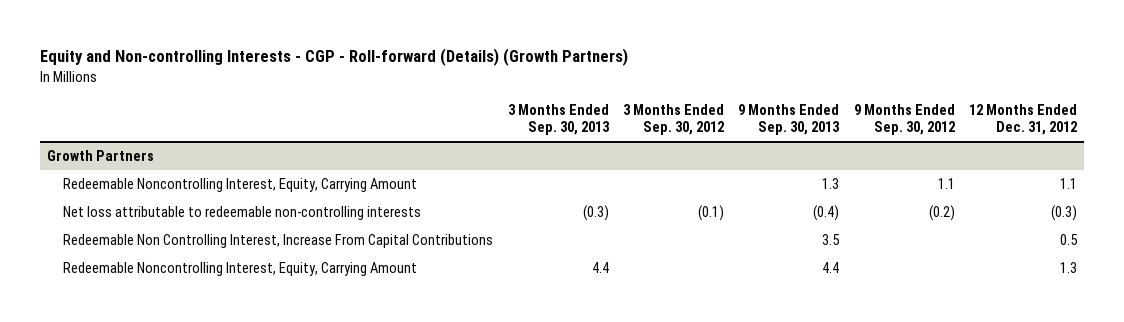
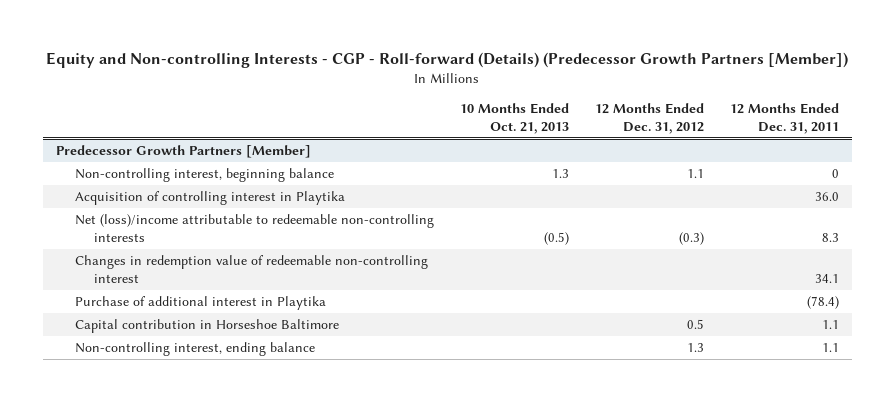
[39,48,628,67] Equity and Non-controlling Interests - CGP - Roll-forward (Details) (Growth Partners) -> [46,52,849,69] Equity and Non-controlling Interests - CGP - Roll-forward (Details) (Predecessor Growth Partners [Member])
[507,104,610,136] 3 Months Ended Sep. 30, 2013 -> none
[622,104,724,136] 3 Months Ended Sep. 30, 2012 -> none
[738,104,841,136] 9 Months Ended Sep. 30, 2013 -> none
[853,104,955,136] 9 Months Ended Sep. 30, 2012 -> none
none -> [459,102,569,134] 10 Months Ended Oct. 21, 2013
none -> [729,102,839,134] 12 Months Ended Dec. 31, 2011
[47,150,155,162] Growth Partners -> [55,144,311,158] Predecessor Growth Partners [Member]
[63,178,418,193] Redeemable Noncontrolling Interest, Equity, Carrying Amount -> [74,167,334,182] Non-controlling interest, beginning balance
none -> [74,190,345,205] Acquisition of controlling interest in Playtika
[63,206,422,221] Net loss attributable to redeemable non-controlling interests -> [74,213,434,242] Net (loss)/income attributable to redeemable non-controlling interests
none -> [74,254,428,283] Changes in redemption value of redeemable non-controlling interest
none -> [74,295,326,310] Purchase of additional interest in Playtika
[63,234,494,249] Redeemable Non Controlling Interest, Increase From Capital Contributions -> [74,318,339,333] Capital contribution in Horseshoe Baltimore
[63,262,418,277] Redeemable Noncontrolling Interest, Equity, Carrying Amount -> [74,341,315,356] Non-controlling interest, ending balance

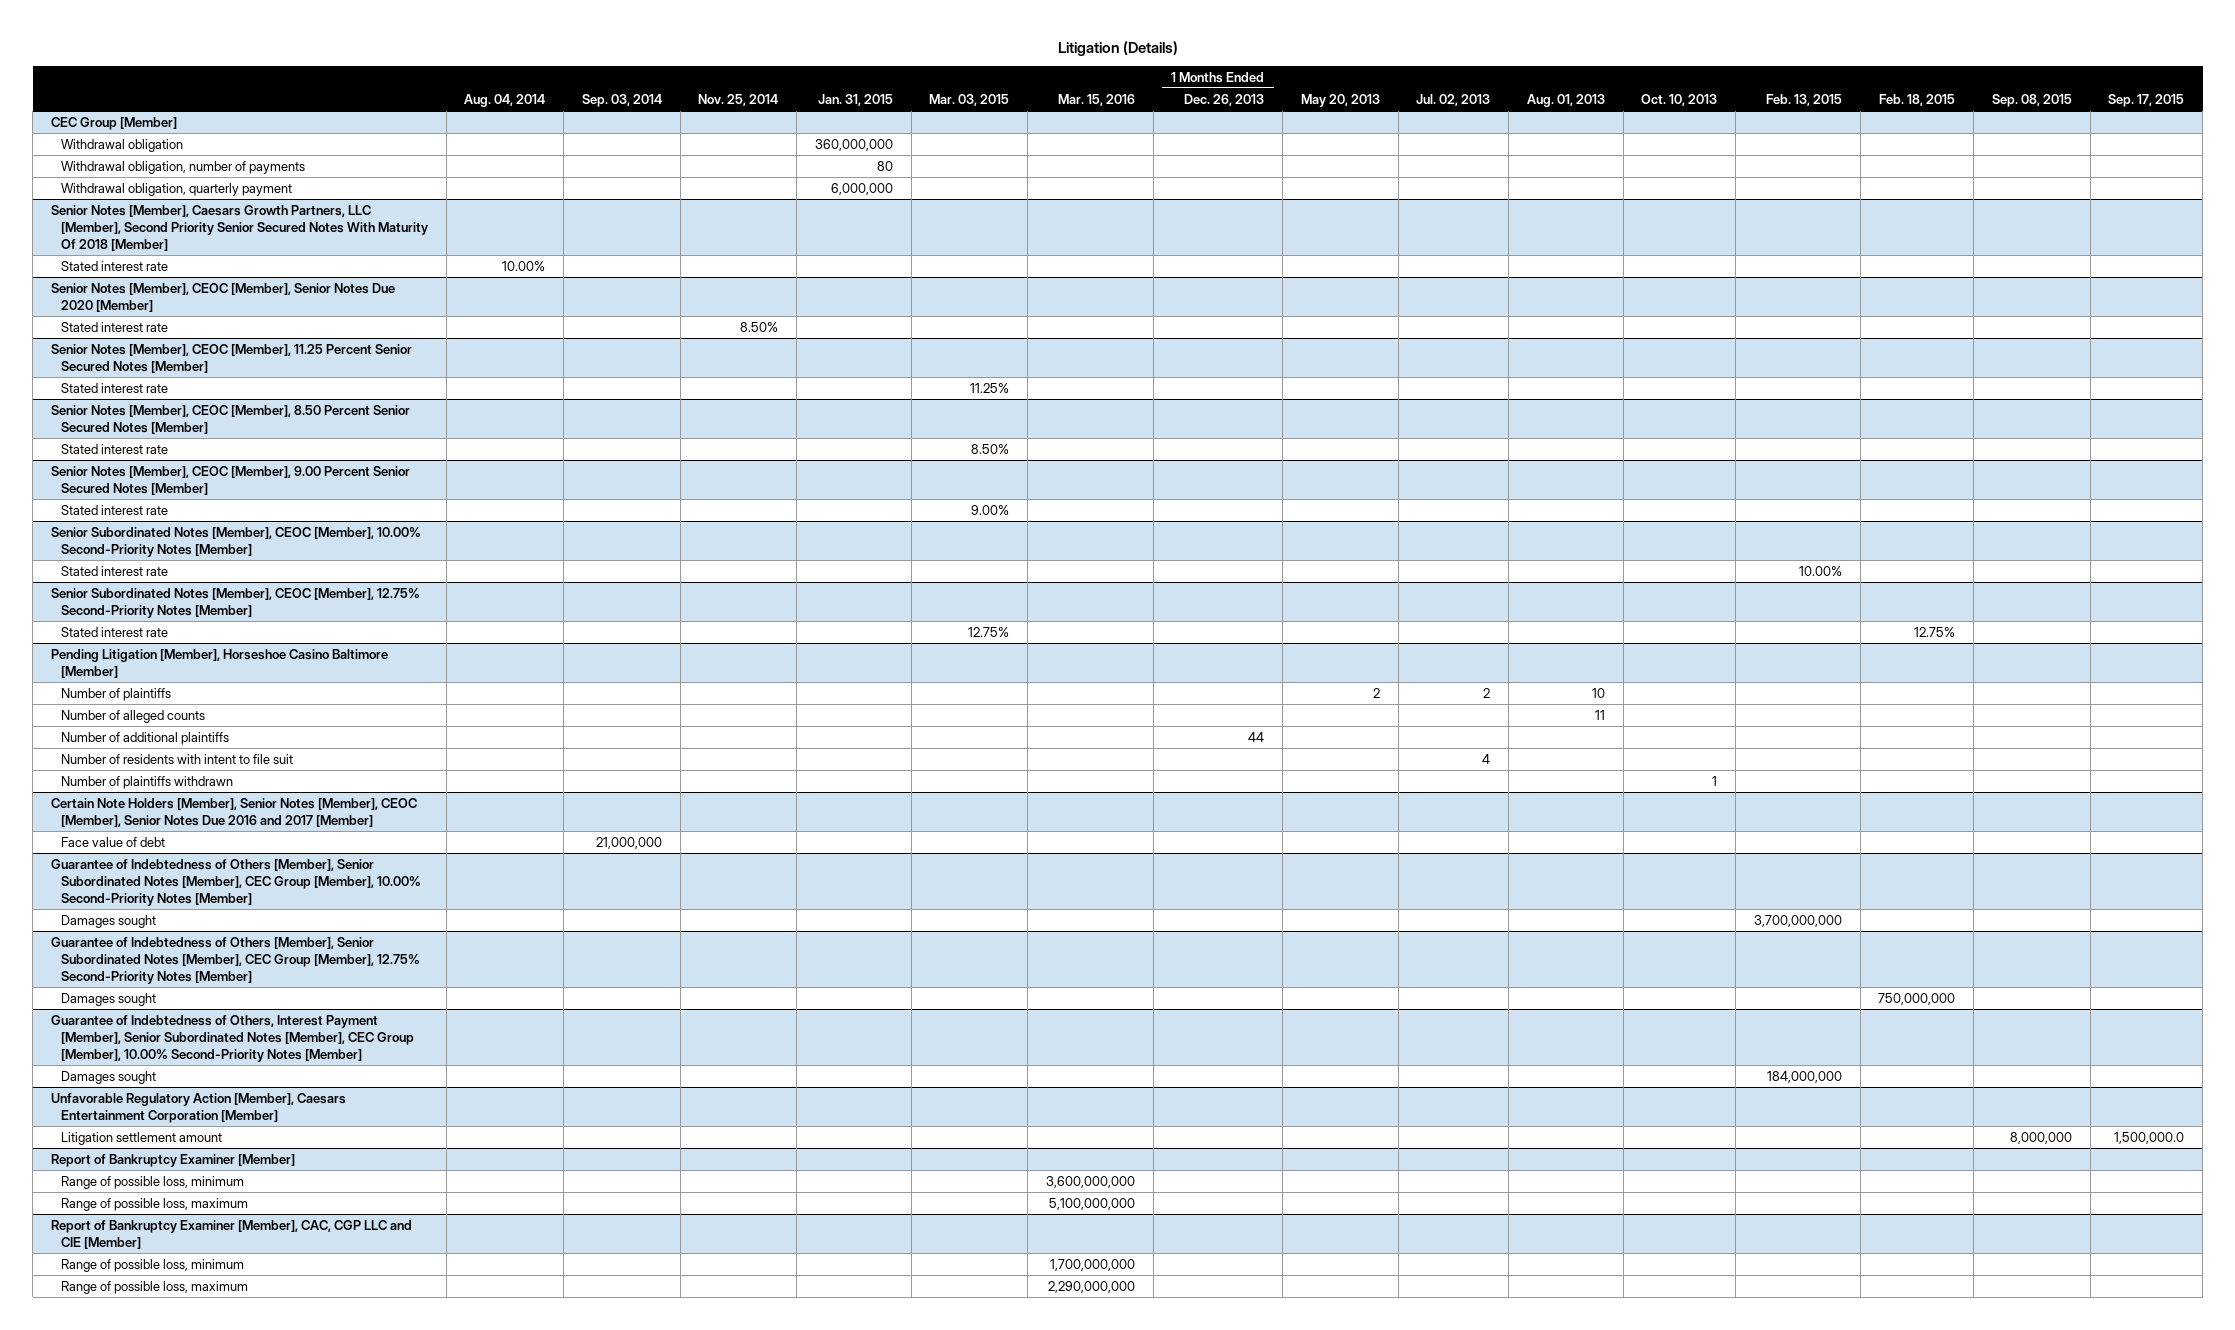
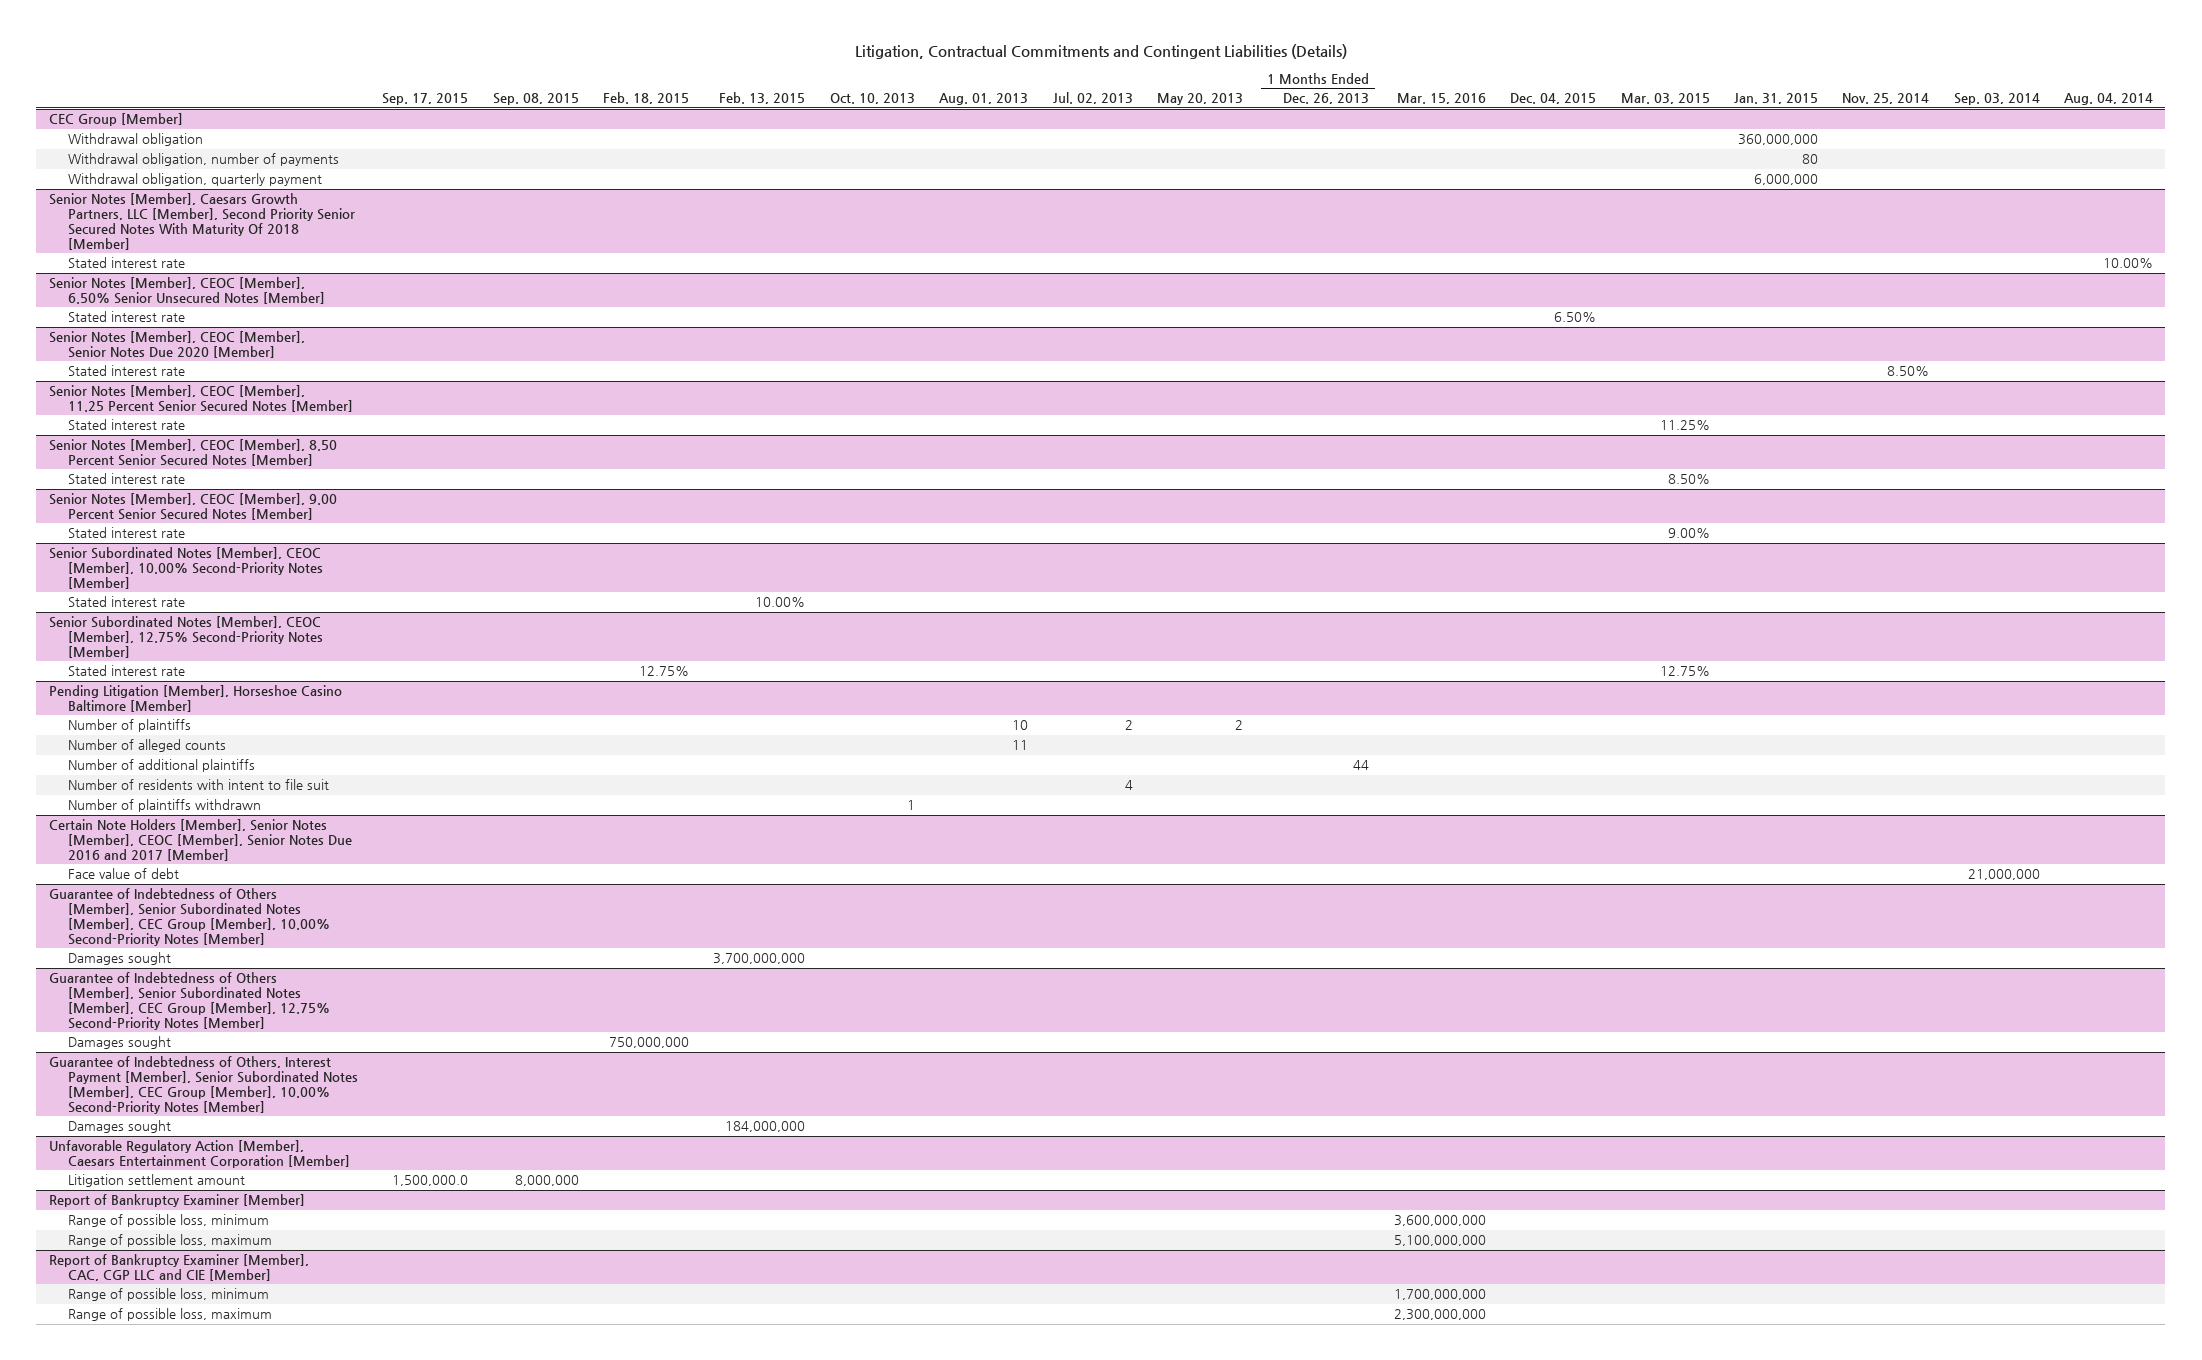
[1057,40,1178,56] Litigation (Details) -> [854,44,1347,60] Litigation, Contractual Commitments and Contingent Liabilities (Details)
none -> [1510,93,1597,105] Dec. 04, 2015
none -> [48,277,325,305] Senior Notes [Member], CEOC [Member], 6.50% Senior Unsecured Notes [Member]
none -> [67,311,185,323] Stated interest rate
[1047,1280,1135,1293] 2,290,000,000 -> [1393,1309,1486,1321] 2,300,000,000

